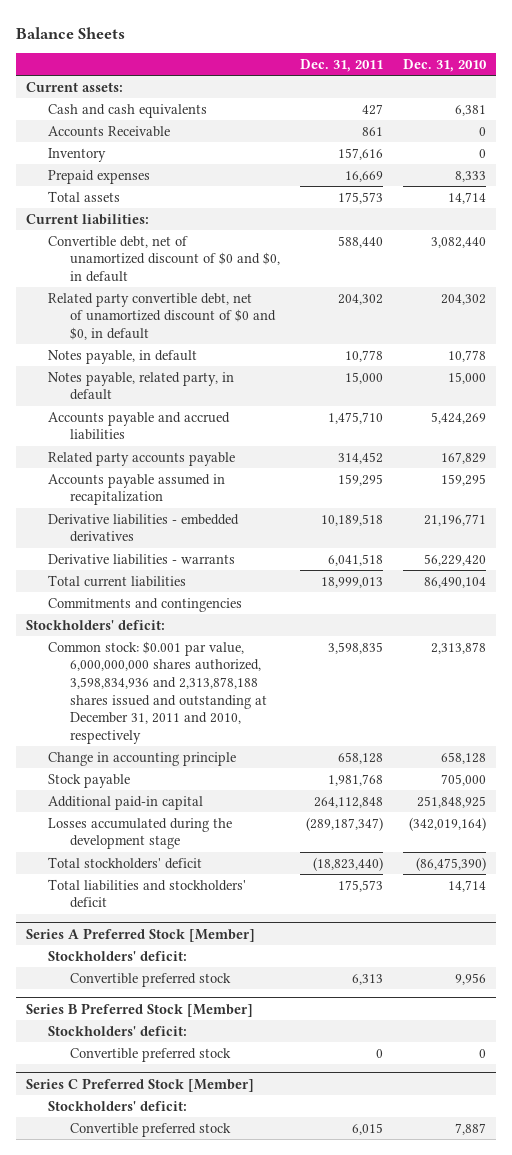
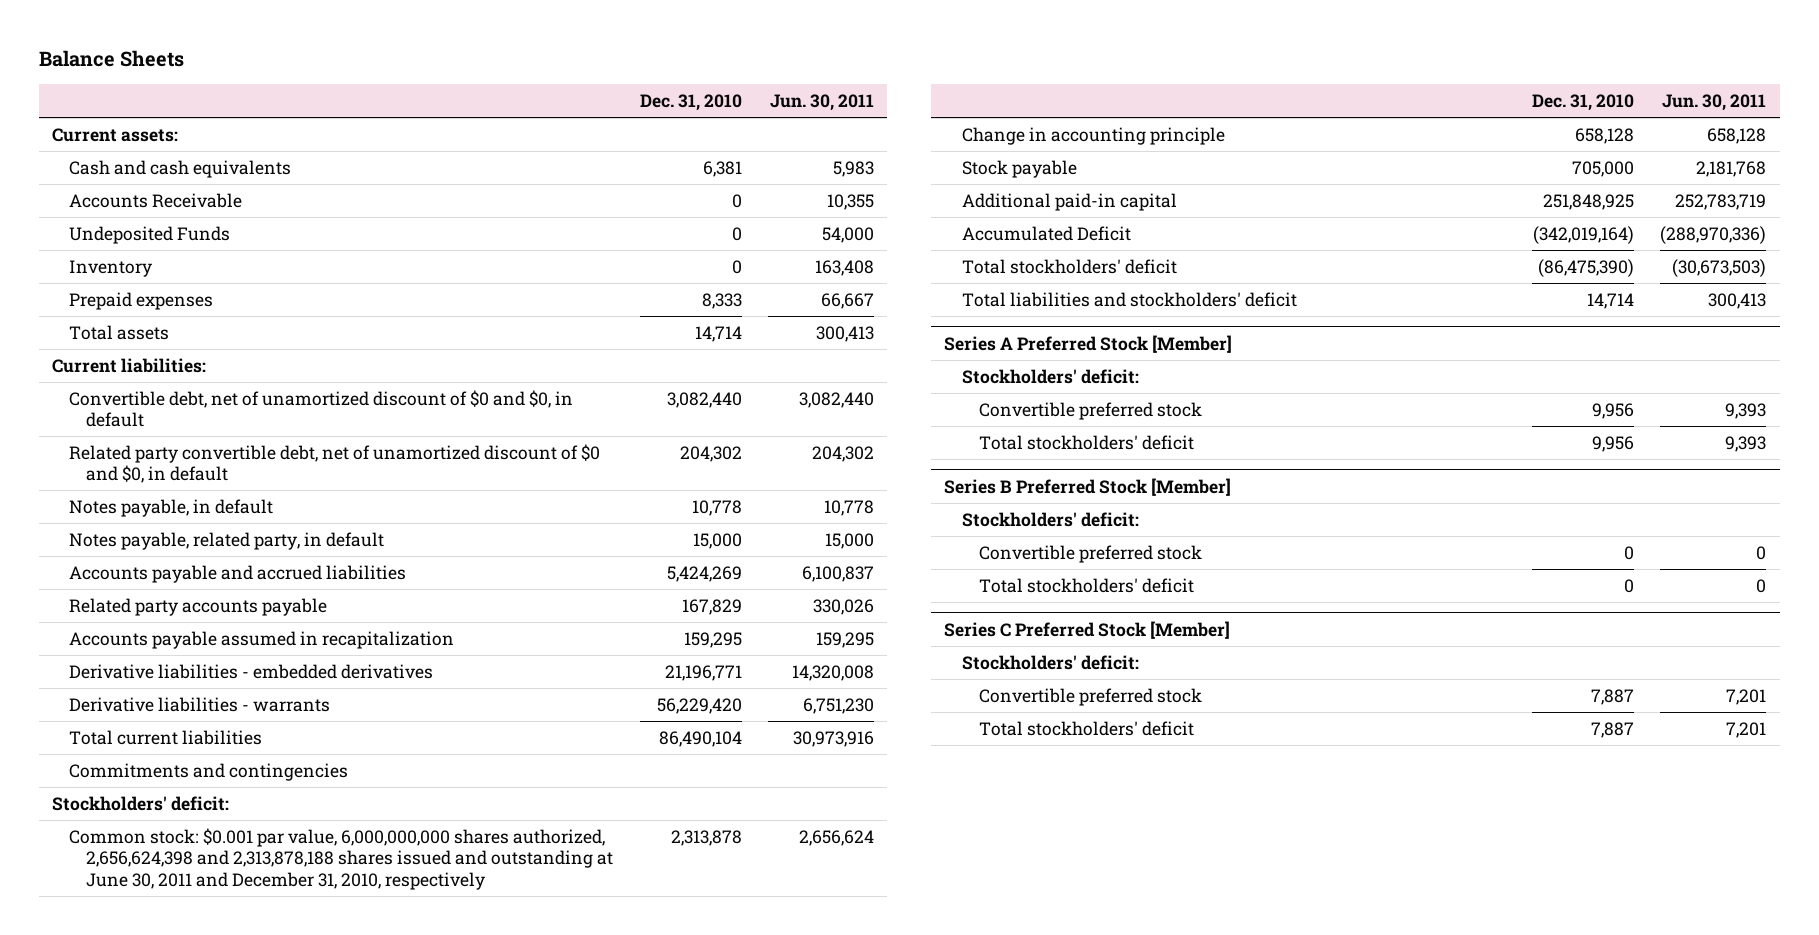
[299,58,383,72] Dec. 31, 2011 -> none
none -> [770,93,875,111] Jun. 30, 2011
none -> [69,225,231,244] Undeposited Funds
[47,640,267,745] Common stock: $0.001 par value, 6,000,000,000 shares authorized, 3,598,834,936 and 2,313,878,188 shares issued and outstanding at December 31, 2011 and 2010, respectively -> [69,827,614,890] Common stock: $0.001 par value, 6,000,000,000 shares authorized, 2,656,624,398 and 2,313,878,188 shares issued and outstanding at June 30, 2011 and December 31, 2010, respectively
[47,817,232,850] Losses accumulated during the development stage -> [961,225,1131,241] Accumulated Deficit
none -> [978,434,1194,450] Total stockholders' deficit
none -> [978,577,1194,593] Total stockholders' deficit
none -> [978,720,1194,736] Total stockholders' deficit

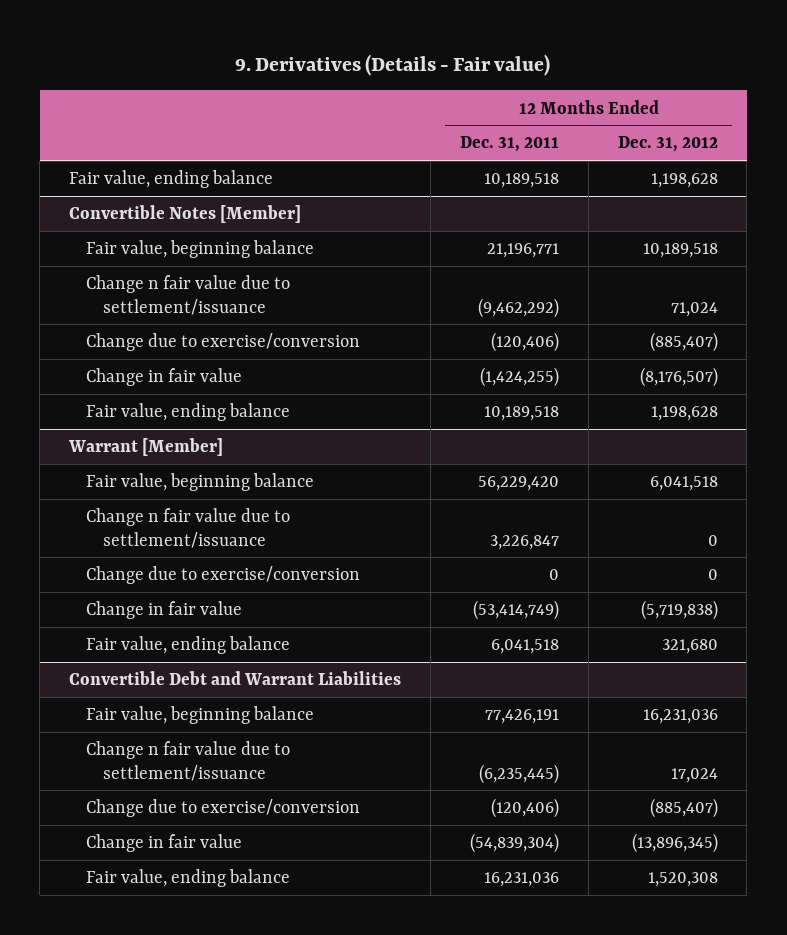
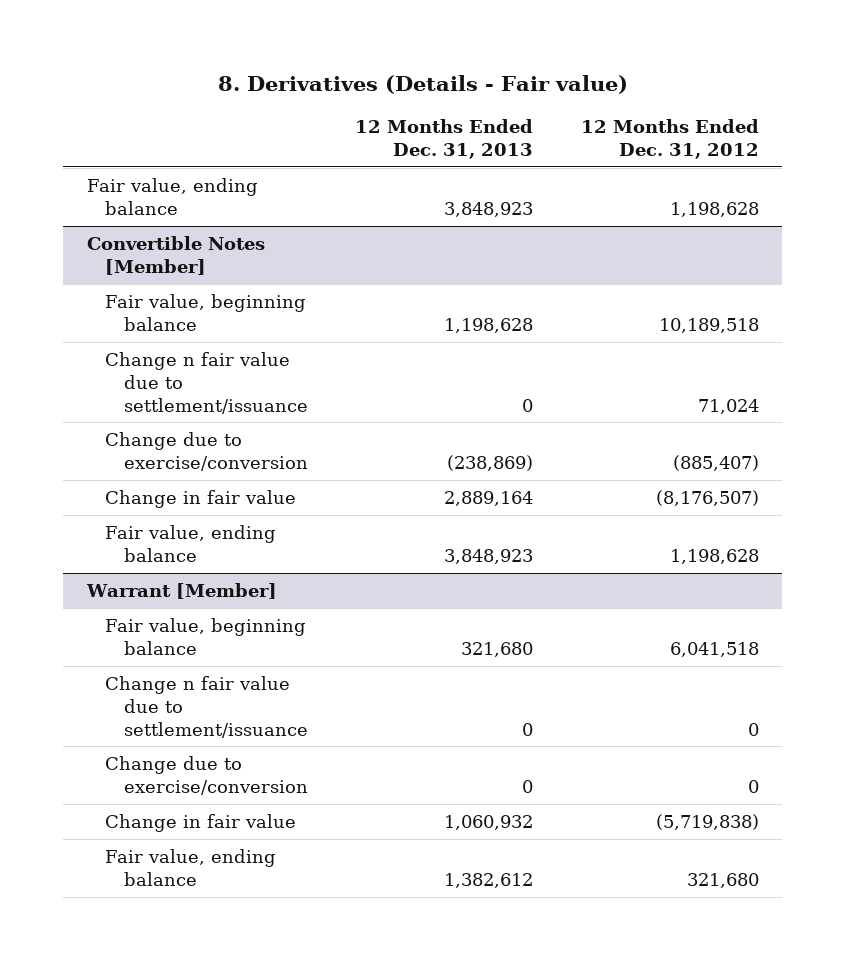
[235,53,551,76] 9. Derivatives (Details - Fair value) -> [217,75,628,95] 8. Derivatives (Details - Fair value)
[459,136,559,153] Dec. 31, 2011 -> none
none -> [355,119,534,160] 12 Months Ended Dec. 31, 2013
[69,671,402,686] Convertible Debt and Warrant Liabilities -> none
[86,706,315,725] Fair value, beginning balance -> none
[86,741,291,781] Change n fair value due to settlement/issuance -> none
[86,799,361,818] Change due to exercise/conversion -> none
[86,834,243,853] Change in fair value -> none
[86,869,291,888] Fair value, ending balance -> none

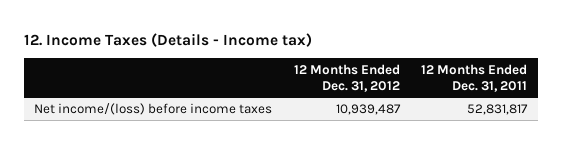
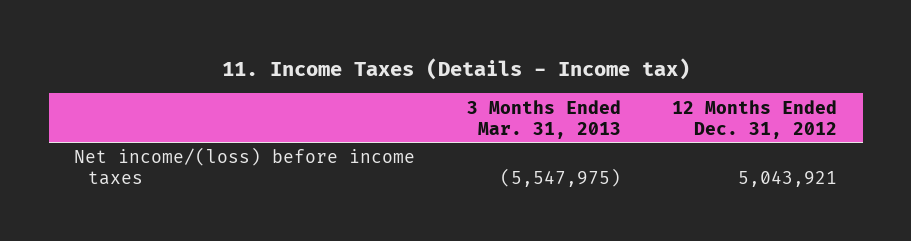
[23,32,312,47] 12. Income Taxes (Details - Income tax) -> [221,57,690,80] 11. Income Taxes (Details - Income tax)
[421,63,528,93] 12 Months Ended Dec. 31, 2011 -> none
none -> [466,99,621,139] 3 Months Ended Mar. 31, 2013
[335,104,401,116] 10,939,487 -> [737,170,837,188] 5,043,921

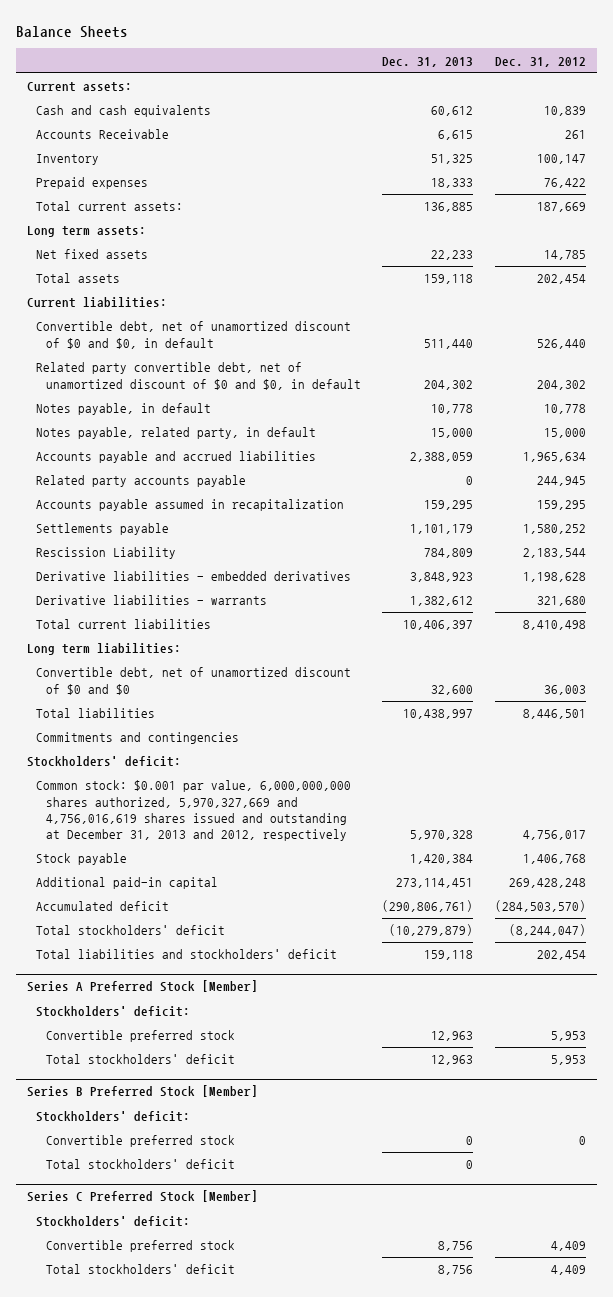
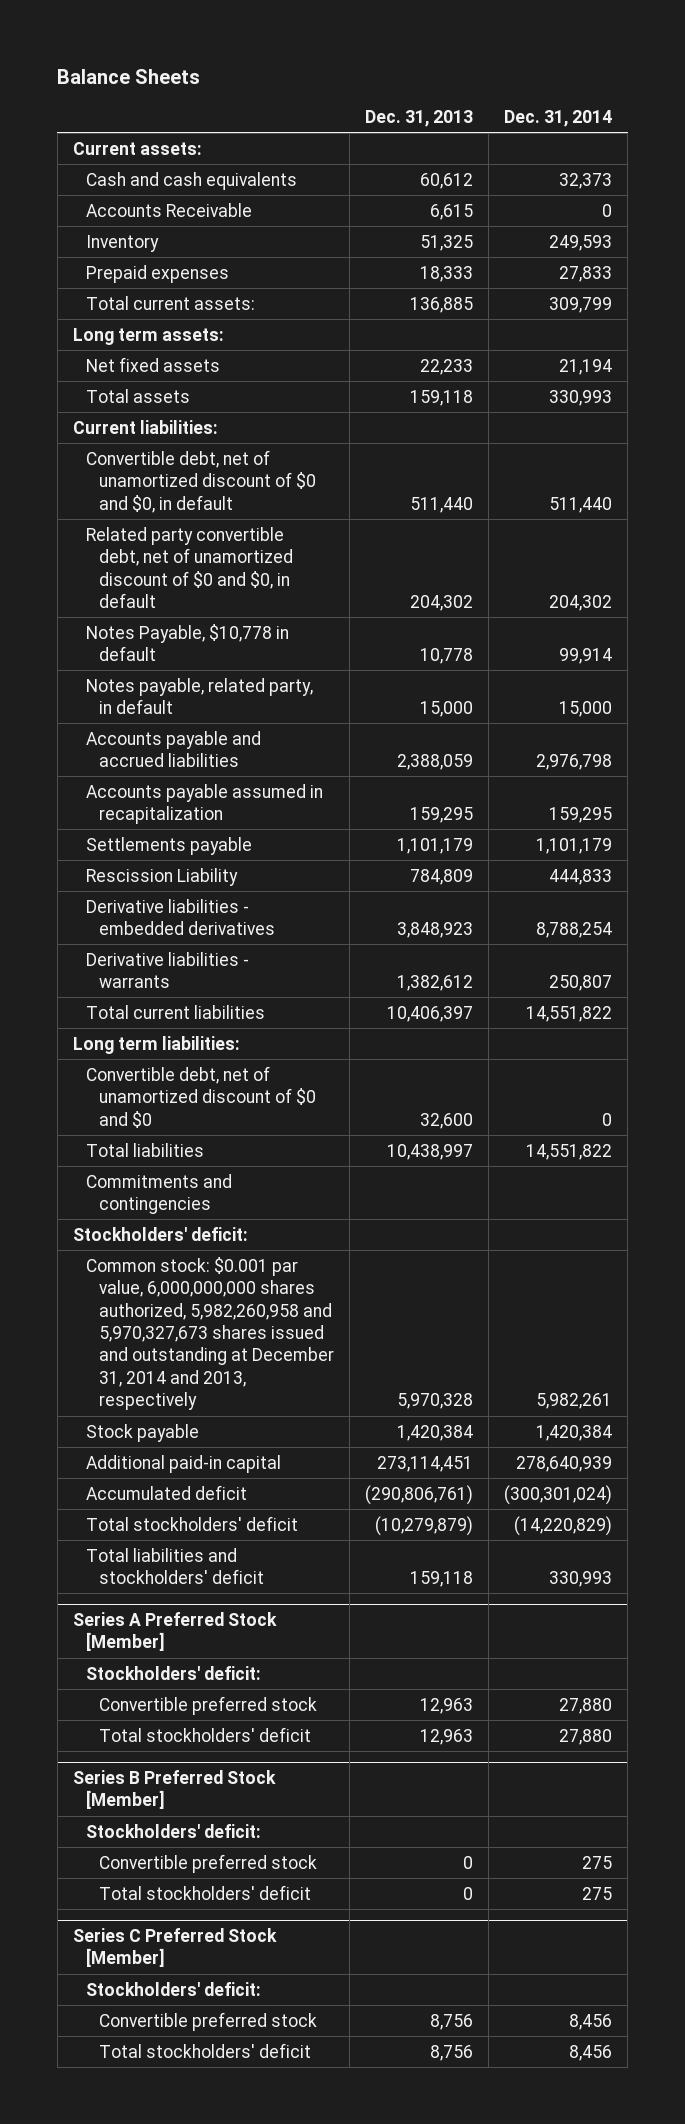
[494,56,586,67] Dec. 31, 2012 -> none
none -> [504,109,613,127] Dec. 31, 2014
[36,403,212,416] Notes payable, in default -> [85,623,289,662] Notes Payable, $10,778 in default
[36,475,247,488] Related party accounts payable -> none
[36,780,352,842] Common stock: $0.001 par value, 6,000,000,000 shares authorized, 5,970,327,669 and 4,756,016,619 shares issued and outstanding at December 31, 2013 and 2012, respectively -> [85,1256,335,1411] Common stock: $0.001 par value, 6,000,000,000 shares authorized, 5,982,260,958 and 5,970,327,673 shares issued and outstanding at December 31, 2014 and 2013, respectively

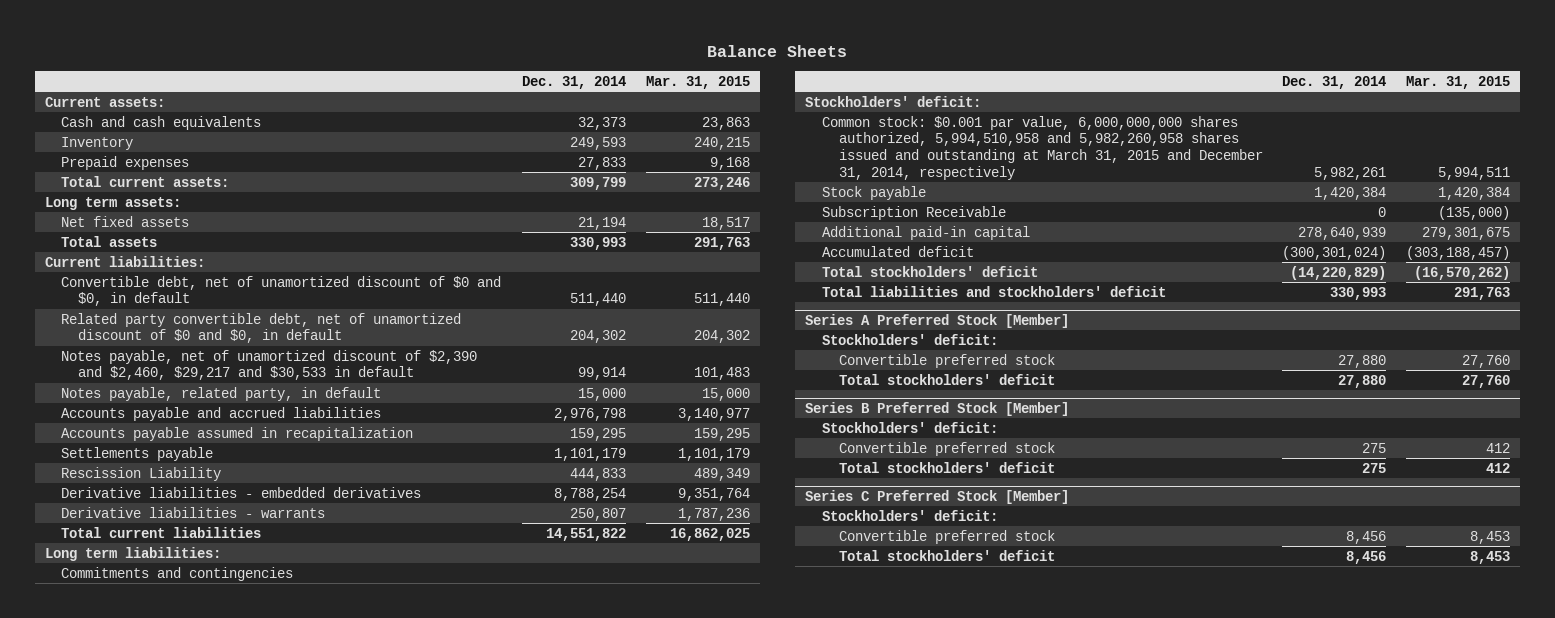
[365,109,474,127] Dec. 31, 2013 -> none
none -> [645,75,750,89] Mar. 31, 2015
[85,202,252,217] Accounts Receivable -> none
[85,623,289,662] Notes Payable, $10,778 in default -> [61,349,478,381] Notes payable, net of unamortized discount of $2,390 and $2,460, $29,217 and $30,533 in default
[85,1065,317,1128] Convertible debt, net of unamortized discount of $0 and $0 -> none
[85,1142,204,1157] Total liabilities -> none
[85,1256,335,1411] Common stock: $0.001 par value, 6,000,000,000 shares authorized, 5,982,260,958 and 5,970,327,673 shares issued and outstanding at December 31, 2014 and 2013, respectively -> [821,115,1263,180] Common stock: $0.001 par value, 6,000,000,000 shares authorized, 5,994,510,958 and 5,982,260,958 shares issued and outstanding at March 31, 2015 and December 31, 2014, respectively
none -> [821,205,1006,220] Subscription Receivable

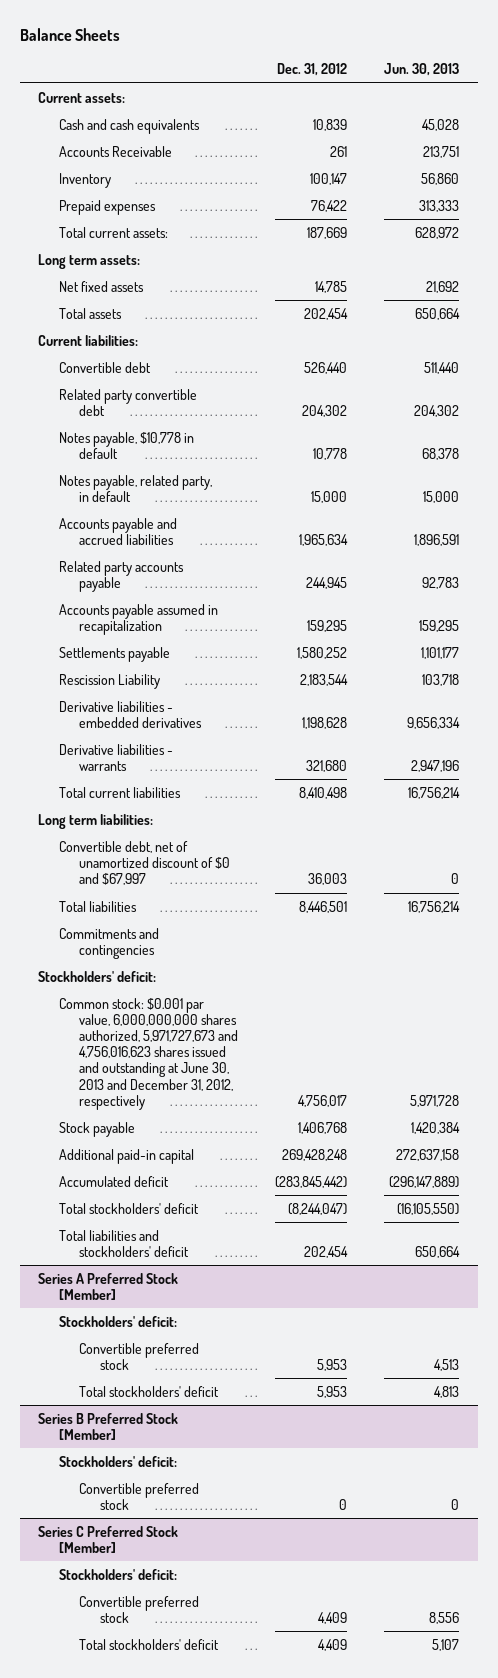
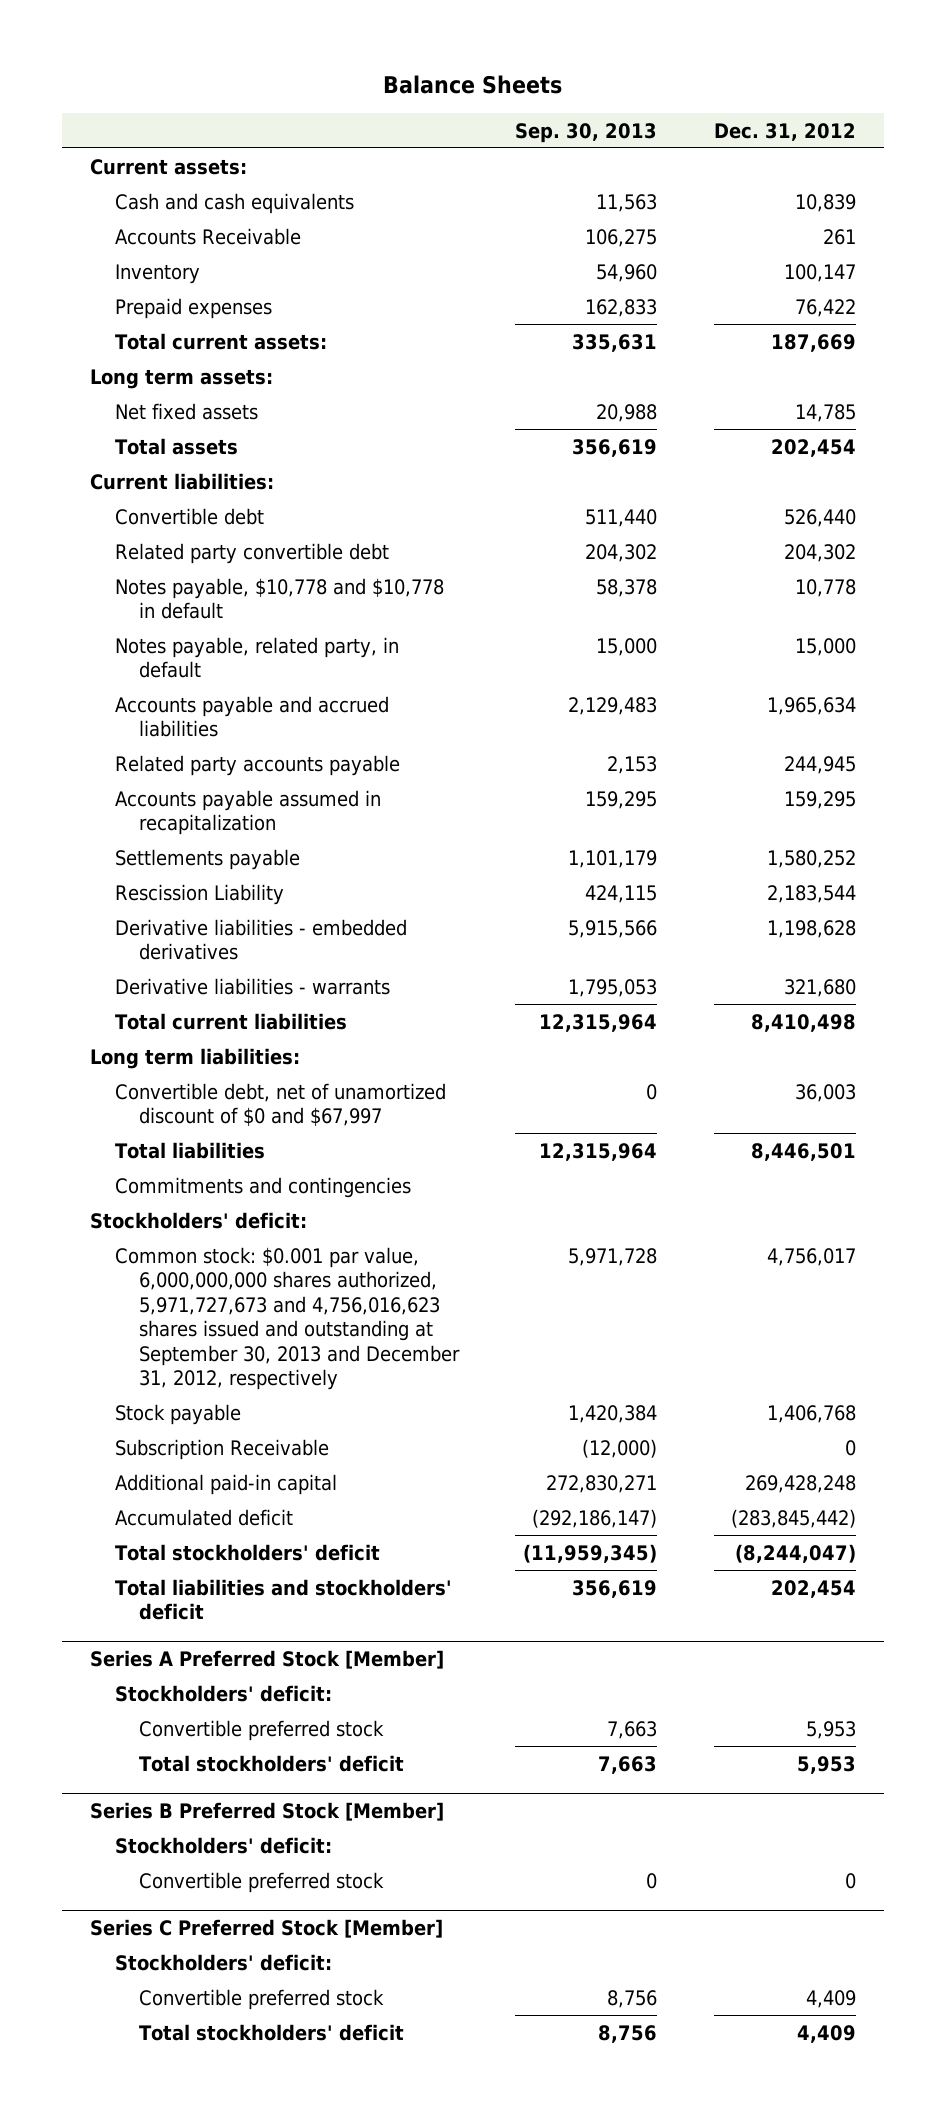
[384,63,460,77] Jun. 30, 2013 -> none
none -> [515,122,658,143] Sep. 30, 2013
[58,431,194,459] Notes payable, $10,778 in default -> [114,577,444,620] Notes payable, $10,778 and $10,778 in default
[58,997,239,1110] Common stock: $0.001 par value, 6,000,000,000 shares authorized, 5,971,727,673 and 4,756,016,623 shares issued and outstanding at June 30, 2013 and December 31, 2012, respectively -> [114,1246,460,1391] Common stock: $0.001 par value, 6,000,000,000 shares authorized, 5,971,727,673 and 4,756,016,623 shares issued and outstanding at September 30, 2013 and December 31, 2012, respectively
none -> [114,1438,329,1460] Subscription Receivable

